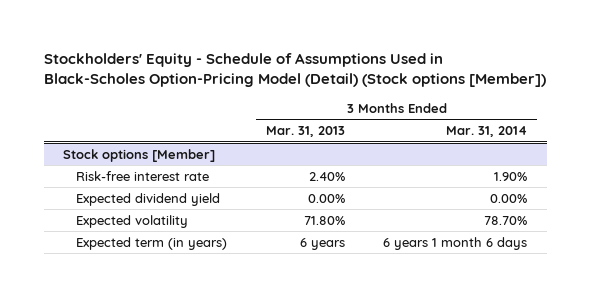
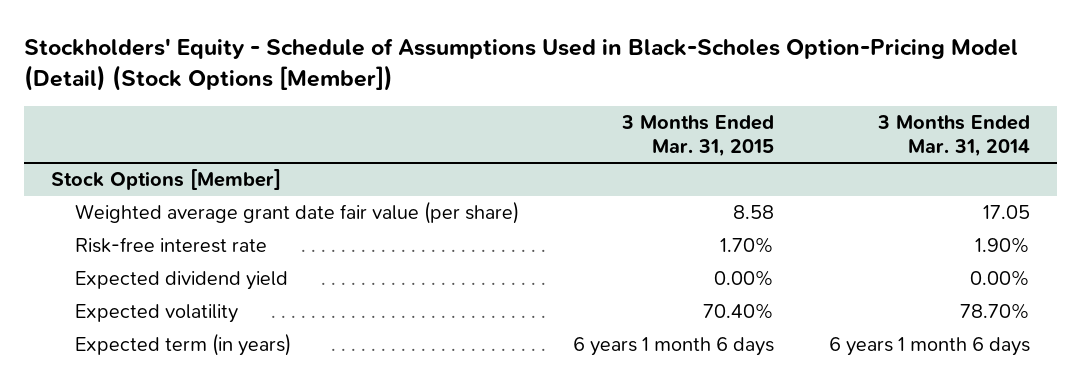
[43,52,546,87] Stockholders' Equity - Schedule of Assumptions Used in Black-Scholes Option-Pricing Model (Detail) (Stock options [Member]) -> [24,38,1019,92] Stockholders' Equity - Schedule of Assumptions Used in Black-Scholes Option-Pricing Model (Detail) (Stock Options [Member])
[265,126,345,138] Mar. 31, 2013 -> none
none -> [621,115,775,157] 3 Months Ended Mar. 31, 2015
[63,148,216,162] Stock options [Member] -> [51,169,282,191] Stock Options [Member]
none -> [75,201,520,225] Weighted average grant date fair value (per share)

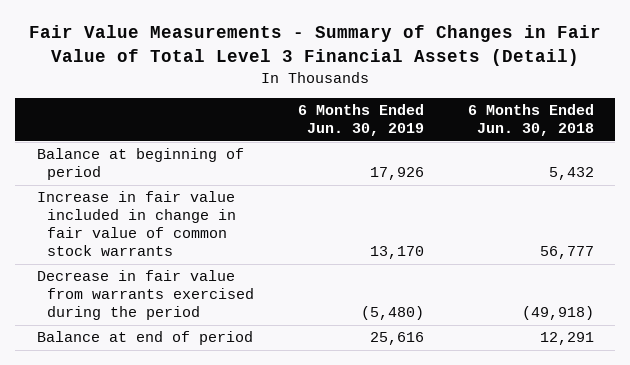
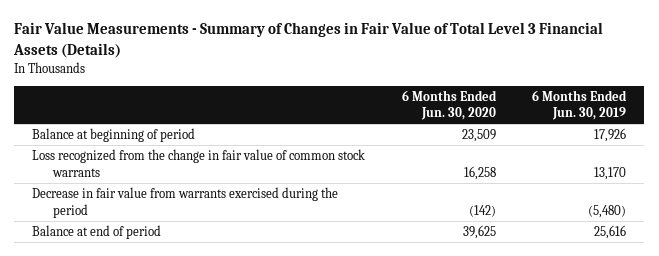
[29,25,602,67] Fair Value Measurements - Summary of Changes in Fair Value of Total Level 3 Financial Assets (Detail) -> [13,22,604,58] Fair Value Measurements - Summary of Changes in Fair Value of Total Level 3 Financial Assets (Details)
[467,104,594,137] 6 Months Ended Jun. 30, 2018 -> none
none -> [401,89,497,121] 6 Months Ended Jun. 30, 2020
[36,191,237,257] Increase in fair value included in change in fair value of common stock warrants -> [32,148,366,177] Loss recognized from the change in fair value of common stock warrants

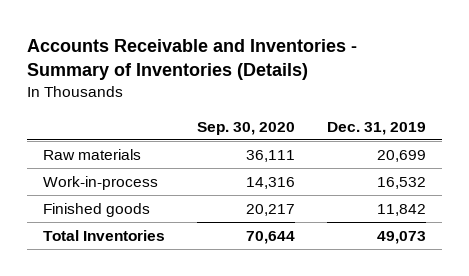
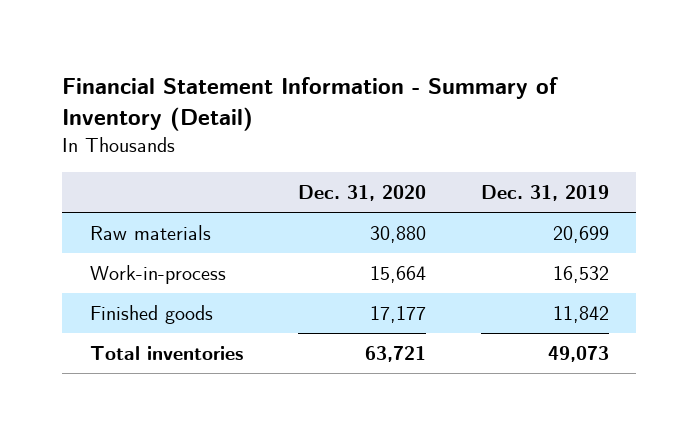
[27,38,358,81] Accounts Receivable and Inventories - Summary of Inventories (Details) -> [62,76,559,131] Financial Statement Information - Summary of Inventory (Detail)
[197,121,296,135] Sep. 30, 2020 -> none
none -> [297,185,426,202] Dec. 31, 2020
[43,229,166,241] Total Inventories -> [89,346,243,361] Total inventories

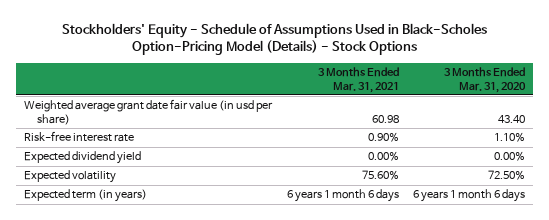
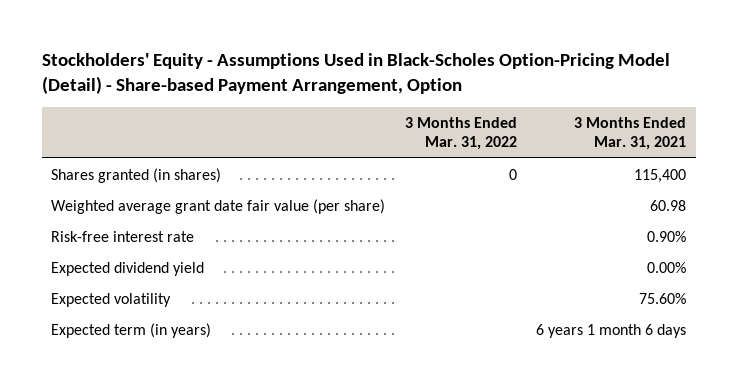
[61,22,487,56] Stockholders' Equity - Schedule of Assumptions Used in Black-Scholes Option-Pricing Model (Details) - Stock Options -> [41,53,670,95] Stockholders' Equity - Assumptions Used in Black-Scholes Option-Pricing Model (Detail) - Share-based Payment Arrangement, Option
[444,66,527,93] 3 Months Ended Mar. 31, 2020 -> none
none -> [404,116,517,151] 3 Months Ended Mar. 31, 2022
none -> [51,167,222,183] Shares granted (in shares)
[23,99,273,126] Weighted average grant date fair value (in usd per share) -> [51,198,386,214] Weighted average grant date fair value (per share)

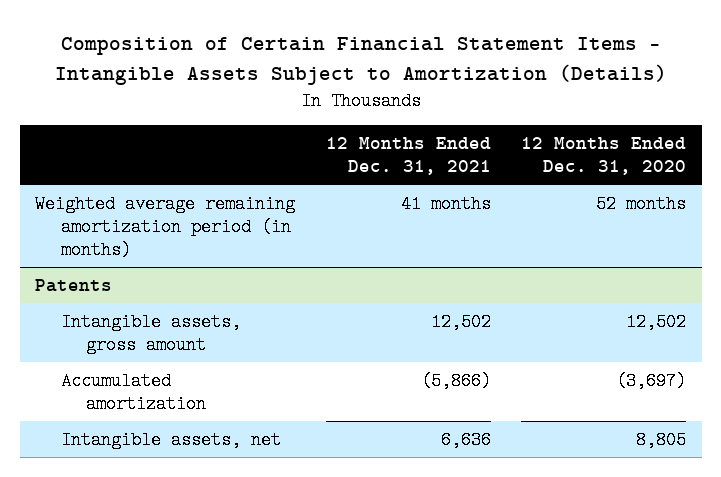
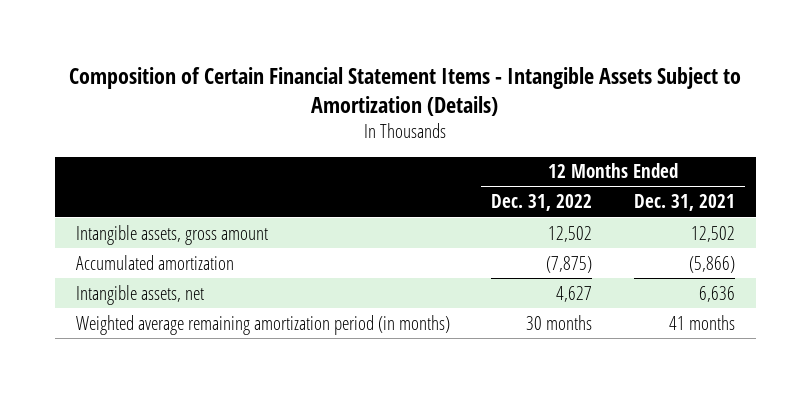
[521,136,687,175] 12 Months Ended Dec. 31, 2020 -> none
none -> [491,194,593,212] Dec. 31, 2022
[34,279,112,293] Patents -> none
[34,195,295,259] Weighted average remaining amortization period (in months) -> [75,314,450,335] Weighted average remaining amortization period (in months)

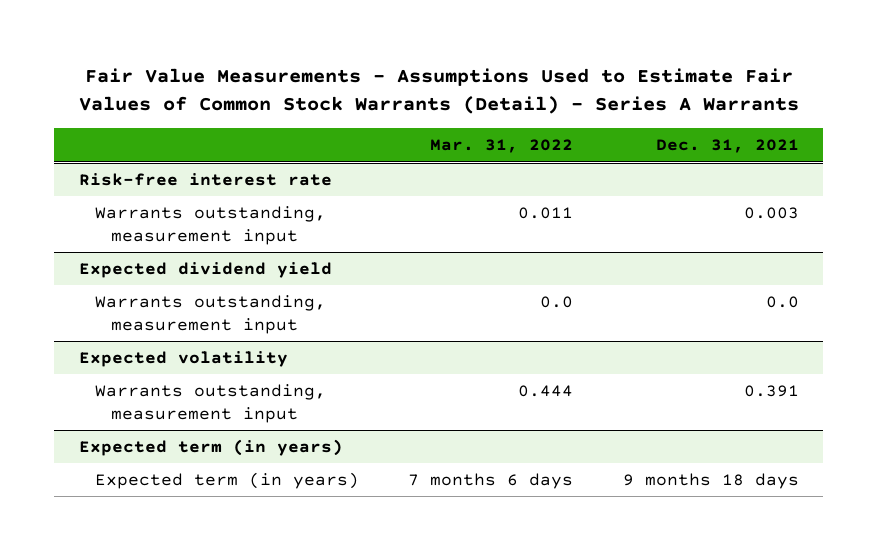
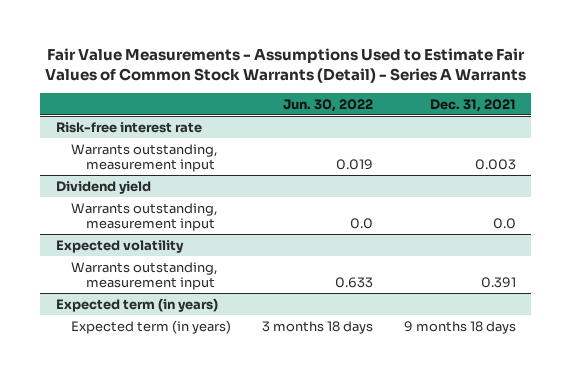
[430,139,574,154] Mar. 31, 2022 -> none
none -> [282,98,373,112] Jun. 30, 2022
[79,261,333,278] Expected dividend yield -> [55,180,151,194] Dividend yield

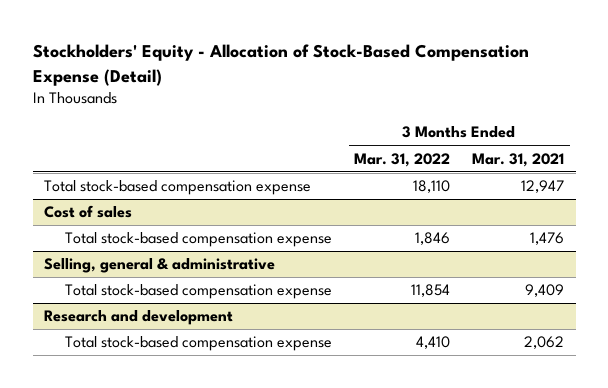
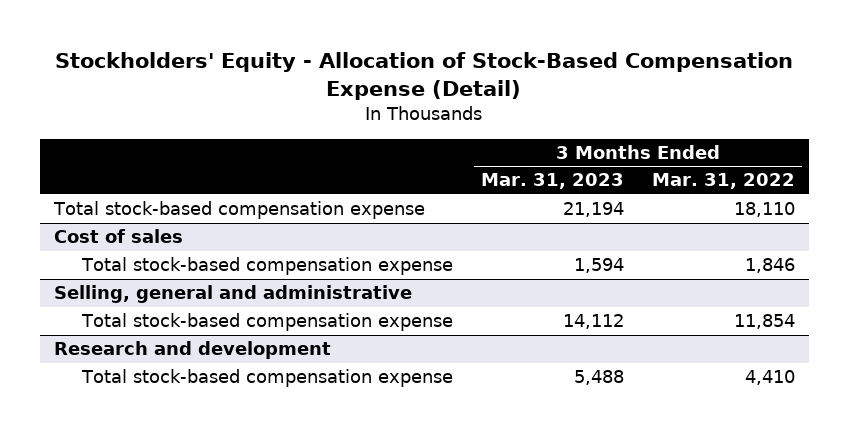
[472,152,565,167] Mar. 31, 2021 -> none
none -> [480,173,624,190] Mar. 31, 2023
[44,258,276,274] Selling, general & administrative -> [53,285,412,304] Selling, general and administrative

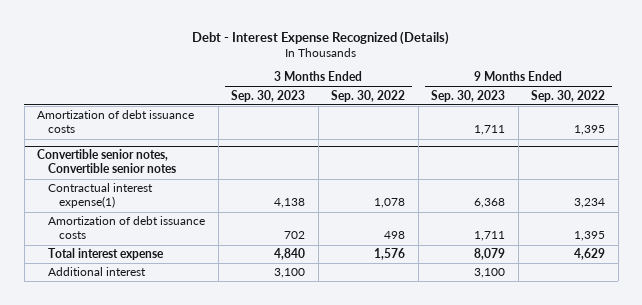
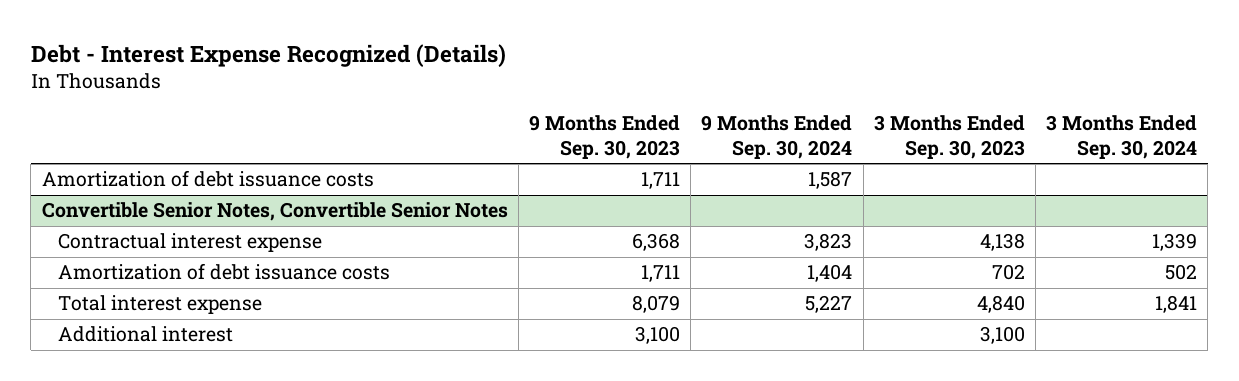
[331,89,406,102] Sep. 30, 2022 -> none
[531,89,606,102] Sep. 30, 2022 -> none
none -> [701,115,853,160] 9 Months Ended Sep. 30, 2024
none -> [1046,115,1198,160] 3 Months Ended Sep. 30, 2024
[37,149,177,174] Convertible senior notes, Convertible senior notes -> [41,202,508,222] Convertible Senior Notes, Convertible Senior Notes
[48,183,154,209] Contractual interest expense(1) -> [57,233,322,253] Contractual interest expense

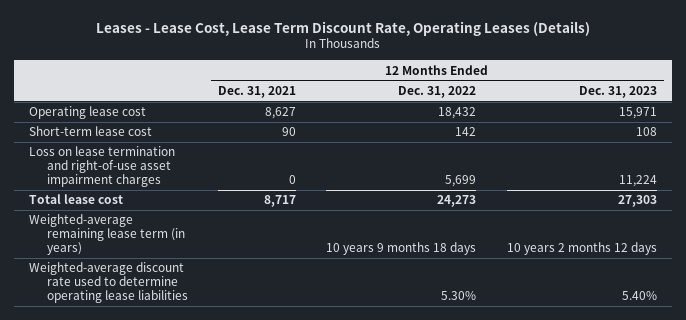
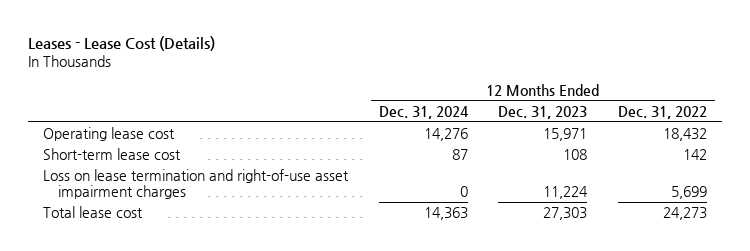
[95,20,590,36] Leases - Lease Cost, Lease Term Discount Rate, Operating Leases (Details) -> [27,36,215,52] Leases - Lease Cost (Details)
[218,86,297,99] Dec. 31, 2021 -> none
none -> [378,105,469,119] Dec. 31, 2024
[29,214,185,255] Weighted-average remaining lease term (in years) -> none
[29,262,188,303] Weighted-average discount rate used to determine operating lease liabilities -> none

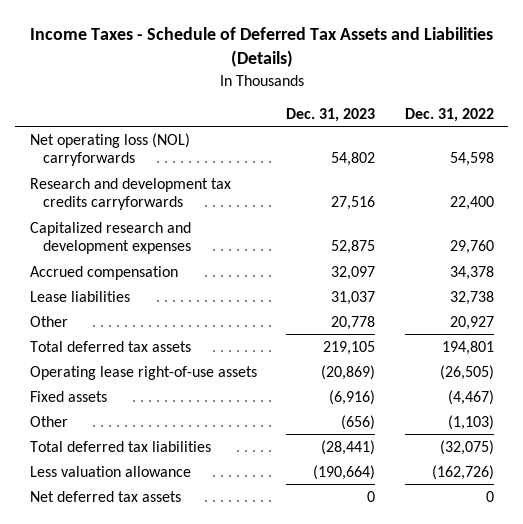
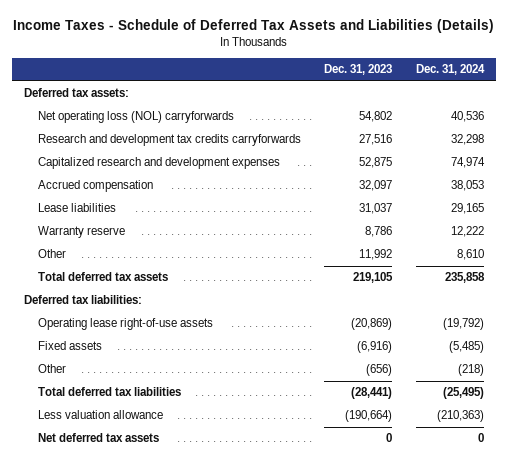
[404,108,494,123] Dec. 31, 2022 -> none
none -> [415,64,485,76] Dec. 31, 2024
none -> [24,88,130,98] Deferred tax assets:
none -> [37,226,125,239] Warranty reserve
[331,315,376,330] 20,778 -> [359,249,393,261] 11,992
none -> [24,295,143,305] Deferred tax liabilities:

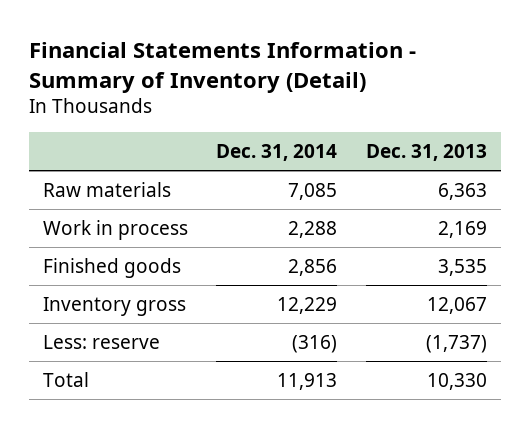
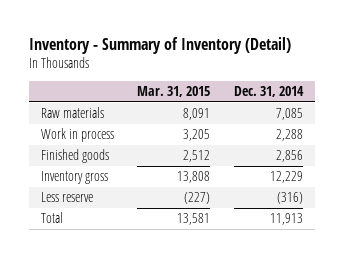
[28,42,416,93] Financial Statements Information - Summary of Inventory (Detail) -> [28,36,291,54] Inventory - Summary of Inventory (Detail)
[365,144,487,162] Dec. 31, 2013 -> none
none -> [137,86,211,98] Mar. 31, 2015
[42,334,160,349] Less: reserve -> [40,192,93,203] Less reserve

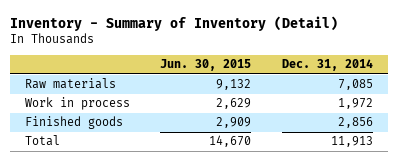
[137,86,211,98] Mar. 31, 2015 -> none
none -> [160,59,252,72] Jun. 30, 2015
[276,129,304,142] 2,288 -> [337,98,373,110] 1,972
[40,171,108,185] Inventory gross -> none
[40,192,93,203] Less reserve -> none

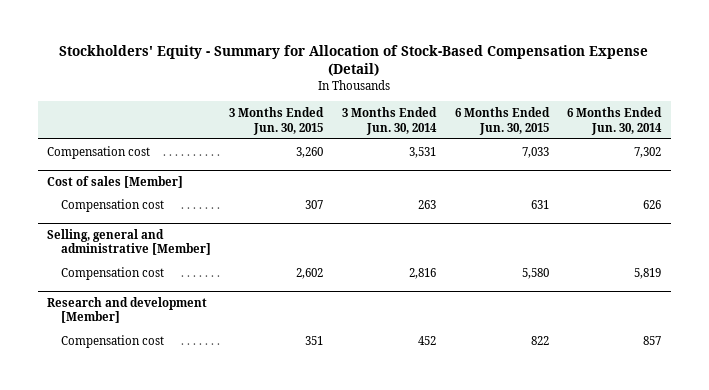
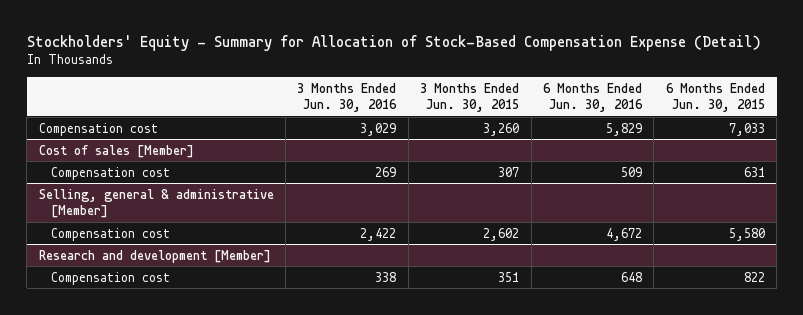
[342,107,438,135] 3 Months Ended Jun. 30, 2014 -> none
[567,107,663,135] 6 Months Ended Jun. 30, 2014 -> none
none -> [297,82,398,113] 3 Months Ended Jun. 30, 2016
none -> [542,82,643,113] 6 Months Ended Jun. 30, 2016
[47,228,211,256] Selling, general and administrative [Member] -> [38,188,274,219] Selling, general & administrative [Member]

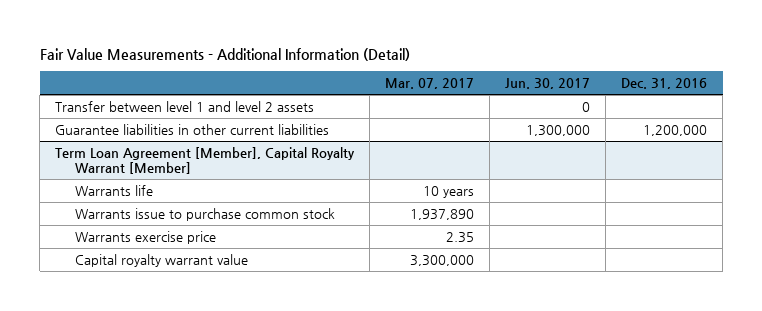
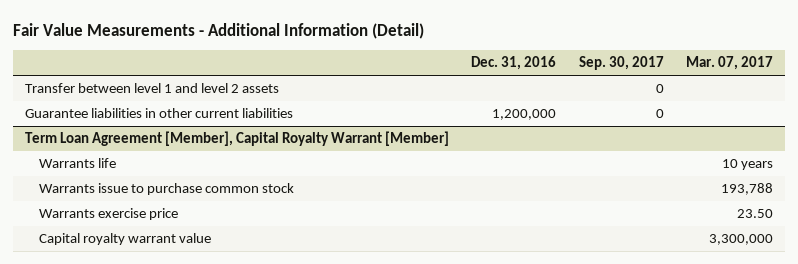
[505,77,591,89] Jun. 30, 2017 -> none
none -> [578,56,664,71] Sep. 30, 2017
[410,208,475,220] 1,937,890 -> [721,183,774,196] 193,788
[446,231,475,243] 2.35 -> [737,209,774,219] 23.50

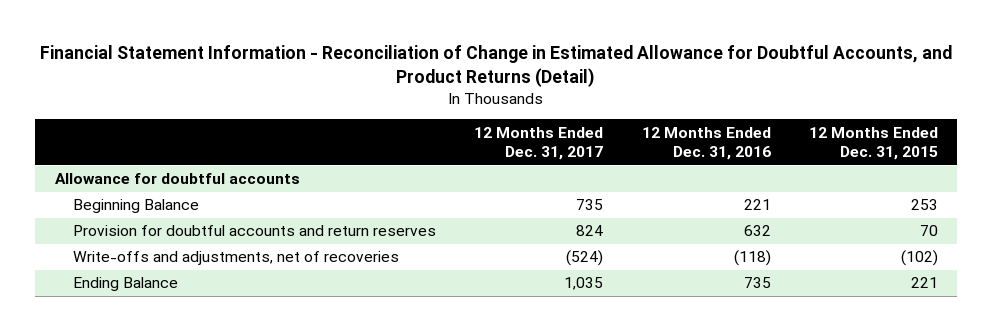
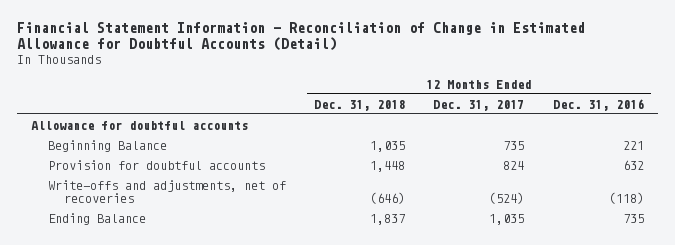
[40,45,953,88] Financial Statement Information - Reconciliation of Change in Estimated Allowance for Doubtful Accounts, and Product Returns (Detail) -> [17,22,586,52] Financial Statement Information - Reconciliation of Change in Estimated Allowance for Doubtful Accounts (Detail)
[809,126,939,161] 12 Months Ended Dec. 31, 2015 -> none
none -> [314,99,406,111] Dec. 31, 2018
[73,225,437,237] Provision for doubtful accounts and return reserves -> [47,159,265,170] Provision for doubtful accounts

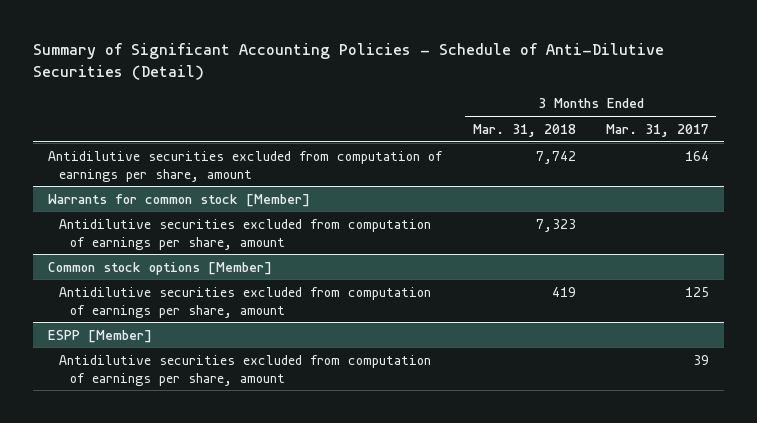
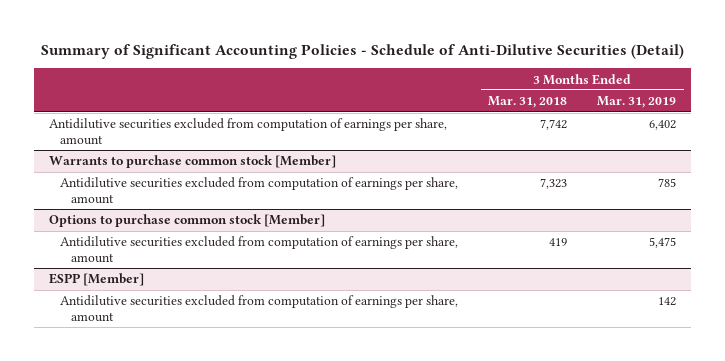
[605,123,709,137] Mar. 31, 2017 -> none
none -> [597,96,677,109] Mar. 31, 2019
[48,193,311,207] Warrants for common stock [Member] -> [49,155,337,169] Warrants to purchase common stock [Member]
[48,261,273,275] Common stock options [Member] -> [49,214,326,228] Options to purchase common stock [Member]

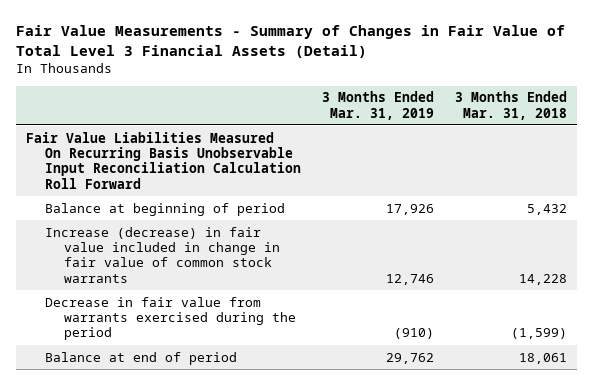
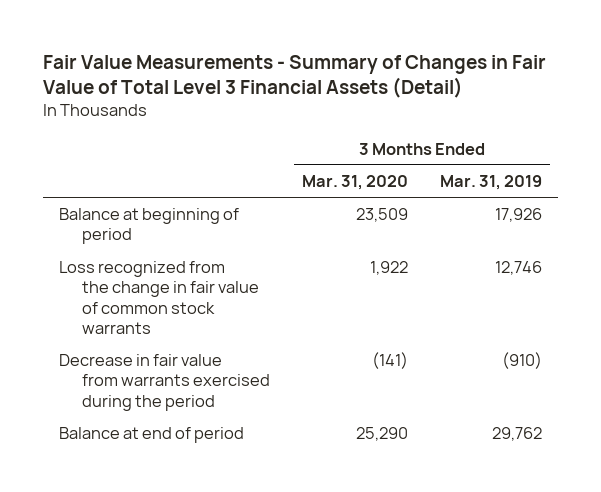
[454,91,567,120] 3 Months Ended Mar. 31, 2018 -> none
none -> [301,175,408,191] Mar. 31, 2020
[26,131,302,189] Fair Value Liabilities Measured On Recurring Basis Unobservable Input Reconciliation Calculation Roll Forward -> none
[45,226,281,283] Increase (decrease) in fair value included in change in fair value of common stock warrants -> [58,261,260,335] Loss recognized from the change in fair value of common stock warrants

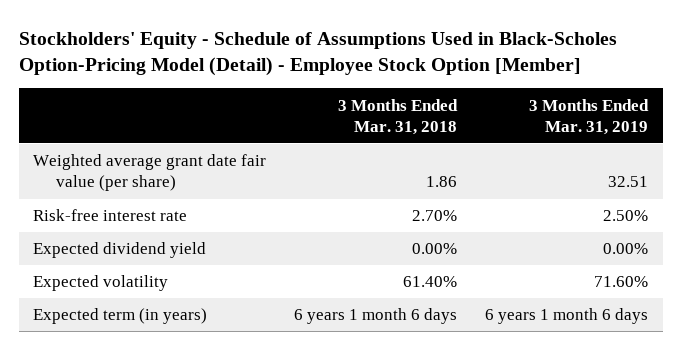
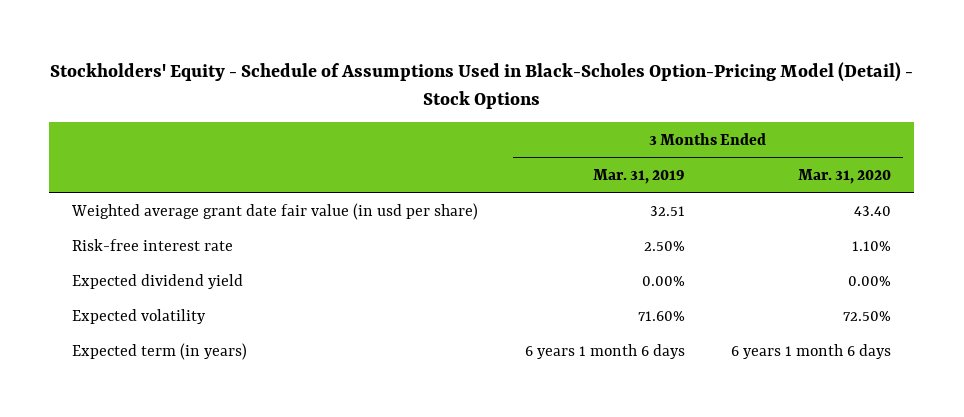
[18,32,617,77] Stockholders' Equity - Schedule of Assumptions Used in Black-Scholes Option-Pricing Model (Detail) - Employee Stock Option [Member] -> [49,61,913,109] Stockholders' Equity - Schedule of Assumptions Used in Black-Scholes Option-Pricing Model (Detail) - Stock Options
[338,98,459,135] 3 Months Ended Mar. 31, 2018 -> none
none -> [798,168,892,184] Mar. 31, 2020
[32,154,266,192] Weighted average grant date fair value (per share) -> [71,202,479,220] Weighted average grant date fair value (in usd per share)

